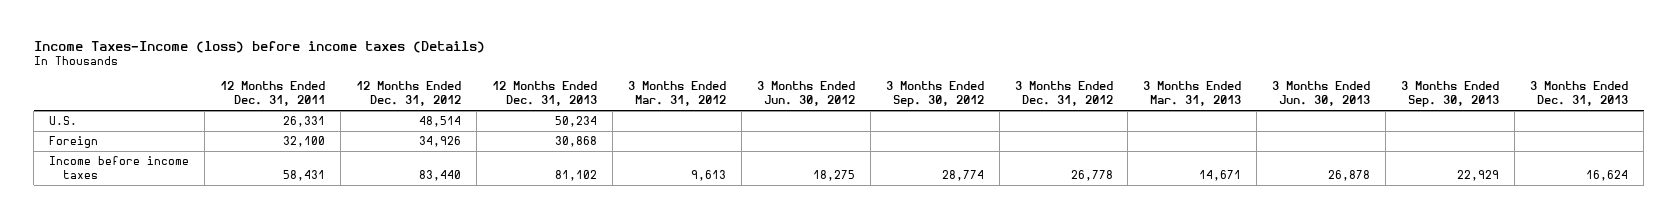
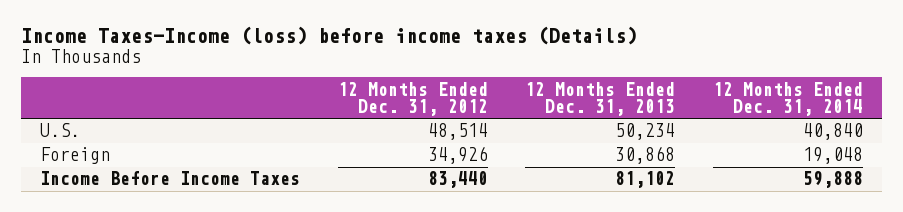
[220,81,326,107] 12 Months Ended Dec. 31, 2011 -> none
[627,81,726,107] 3 Months Ended Mar. 31, 2012 -> none
[756,81,855,107] 3 Months Ended Jun. 30, 2012 -> none
[885,81,984,108] 3 Months Ended Sep. 30, 2012 -> none
[1014,81,1113,107] 3 Months Ended Dec. 31, 2012 -> none
[1143,81,1242,107] 3 Months Ended Mar. 31, 2013 -> none
[1272,81,1371,107] 3 Months Ended Jun. 30, 2013 -> none
[1401,81,1500,108] 3 Months Ended Sep. 30, 2013 -> none
[1530,81,1629,107] 3 Months Ended Dec. 31, 2013 -> none
none -> [713,81,864,116] 12 Months Ended Dec. 31, 2014
[49,156,190,179] Income before income taxes -> [39,171,300,186] Income Before Income Taxes

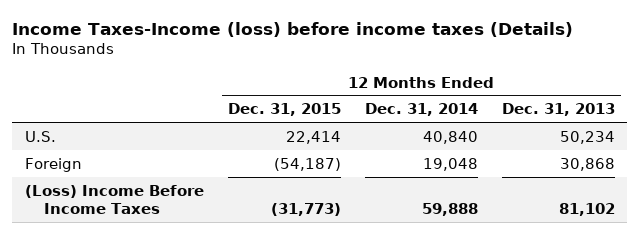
[337,81,488,116] 12 Months Ended Dec. 31, 2012 -> none
none -> [227,103,341,117] Dec. 31, 2015
[39,171,300,186] Income Before Income Taxes -> [24,184,204,215] (Loss) Income Before Income Taxes

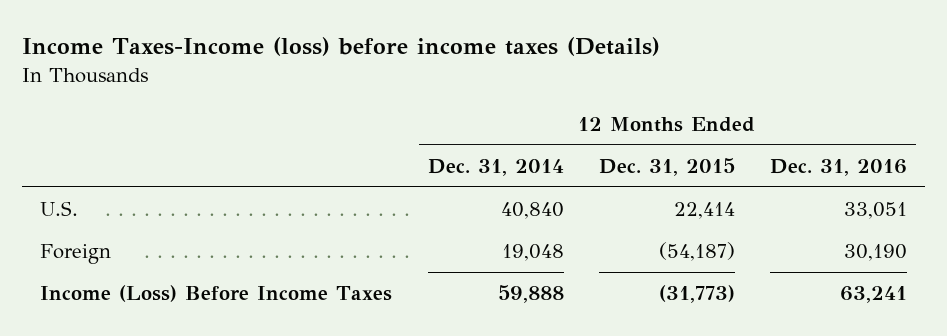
[502,103,616,117] Dec. 31, 2013 -> none
none -> [770,158,908,176] Dec. 31, 2016
[24,184,204,215] (Loss) Income Before Income Taxes -> [40,285,393,303] Income (Loss) Before Income Taxes

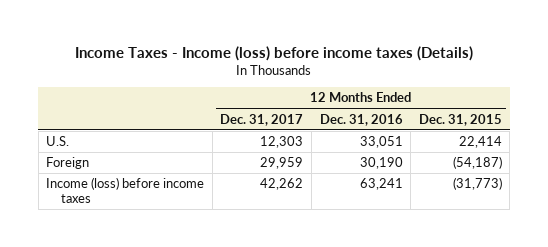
[22,37,661,57] Income Taxes-Income (loss) before income taxes (Details) -> [75,45,474,61] Income Taxes - Income (loss) before income taxes (Details)
[427,158,564,176] Dec. 31, 2014 -> none
none -> [220,113,304,126] Dec. 31, 2017
[40,285,393,303] Income (Loss) Before Income Taxes -> [46,177,205,203] Income (loss) before income taxes

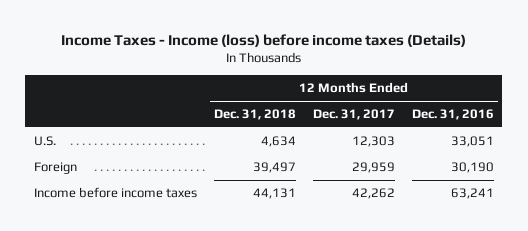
[418,113,502,126] Dec. 31, 2015 -> none
none -> [213,109,296,121] Dec. 31, 2018
[46,177,205,203] Income (loss) before income taxes -> [33,187,197,199] Income before income taxes

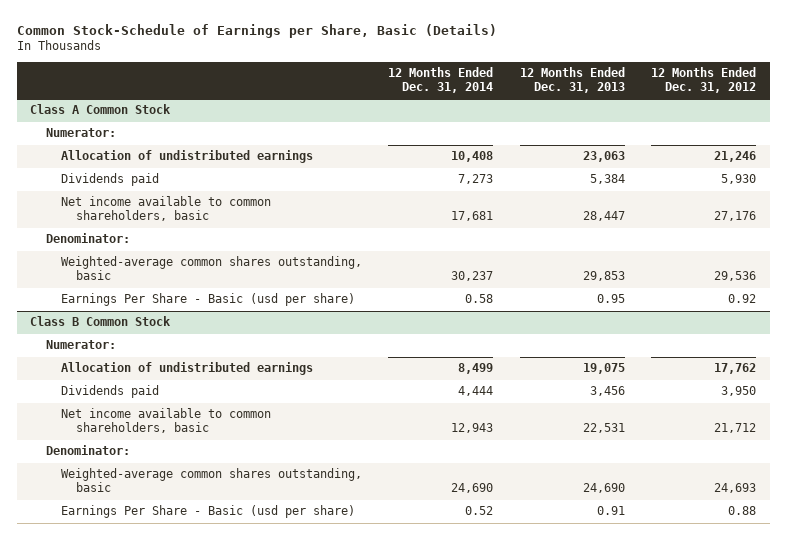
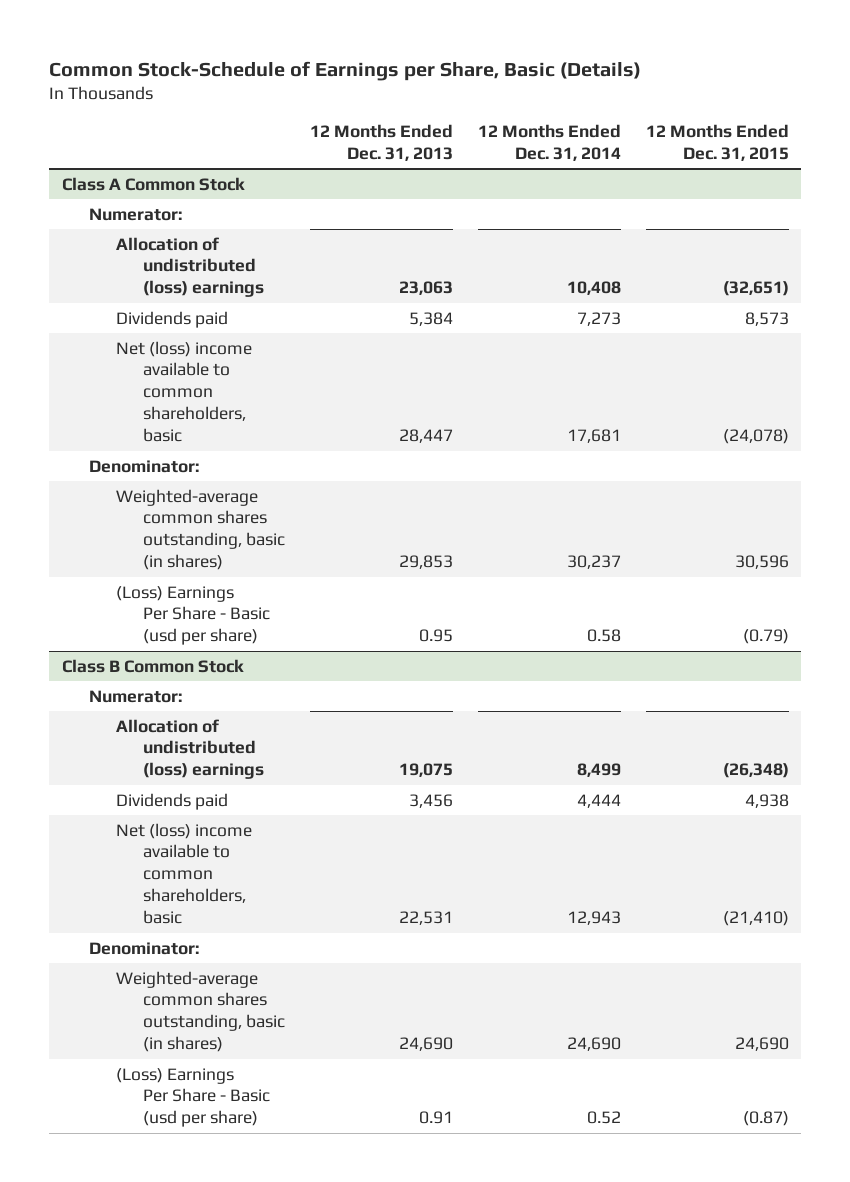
[651,67,757,94] 12 Months Ended Dec. 31, 2012 -> none
none -> [645,124,789,162] 12 Months Ended Dec. 31, 2015
[60,150,313,164] Allocation of undistributed earnings -> [116,236,265,298] Allocation of undistributed (loss) earnings
[60,196,271,222] Net income available to common shareholders, basic -> [116,340,253,443] Net (loss) income available to common shareholders, basic
[60,256,362,281] Weighted-average common shares outstanding, basic -> [116,488,286,571] Weighted-average common shares outstanding, basic (in shares)
[60,293,355,307] Earnings Per Share - Basic (usd per share) -> [116,585,271,646] (Loss) Earnings Per Share - Basic (usd per share)
[60,362,313,376] Allocation of undistributed earnings -> [116,718,265,780] Allocation of undistributed (loss) earnings
[60,408,271,434] Net income available to common shareholders, basic -> [116,822,253,925] Net (loss) income available to common shareholders, basic
[60,468,362,493] Weighted-average common shares outstanding, basic -> [116,970,286,1053] Weighted-average common shares outstanding, basic (in shares)
[60,505,355,519] Earnings Per Share - Basic (usd per share) -> [116,1067,271,1128] (Loss) Earnings Per Share - Basic (usd per share)

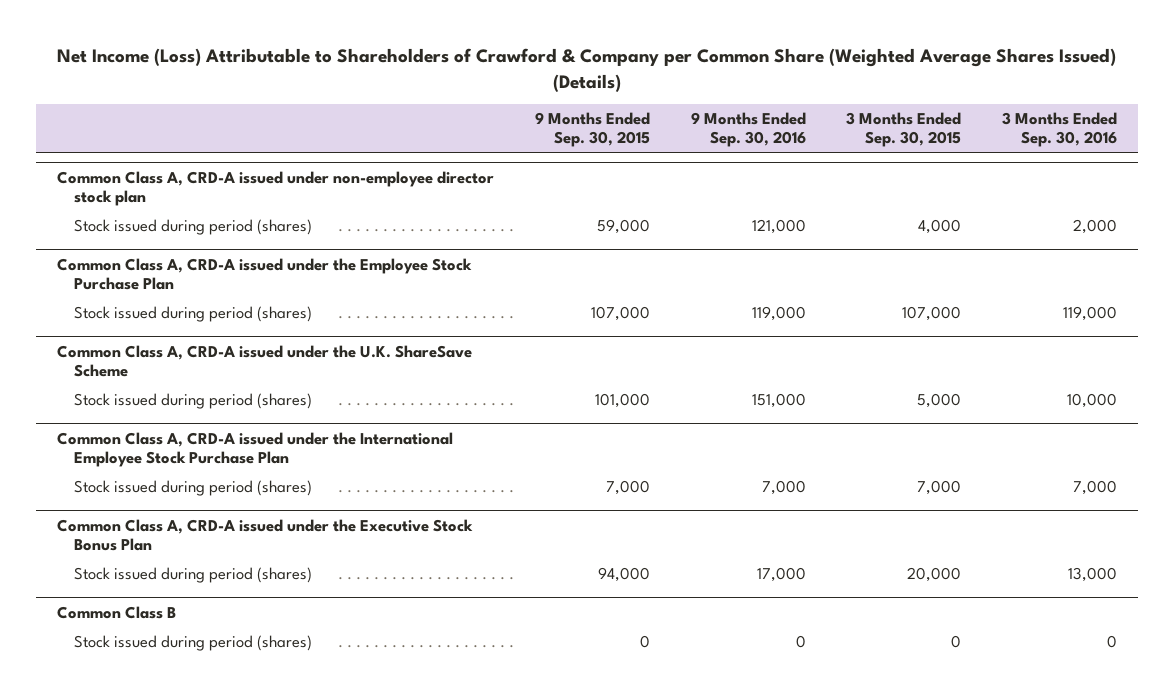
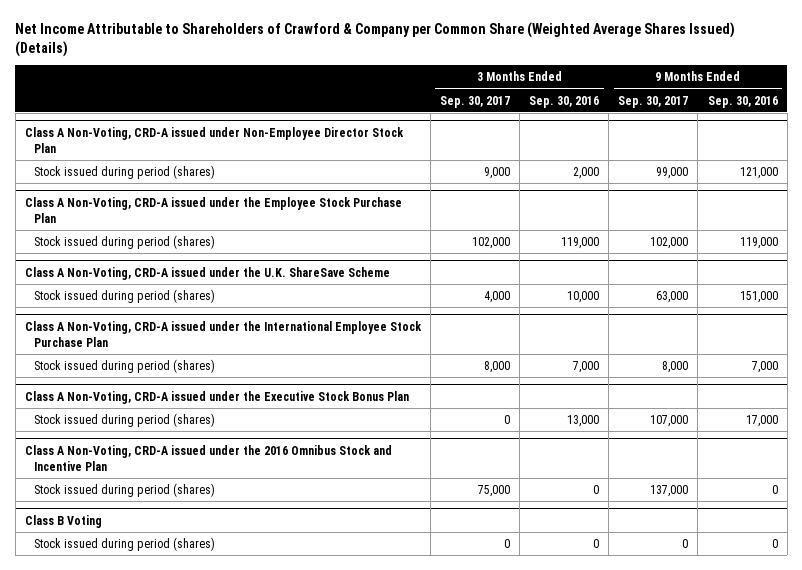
[57,47,1117,92] Net Income (Loss) Attributable to Shareholders of Crawford & Company per Common Share (Weighted Average Shares Issued) (Details) -> [15,22,736,58] Net Income Attributable to Shareholders of Crawford & Company per Common Share (Weighted Average Shares Issued) (Details)
[534,111,650,148] 9 Months Ended Sep. 30, 2015 -> none
[846,111,962,148] 3 Months Ended Sep. 30, 2015 -> none
none -> [439,95,510,108] Sep. 30, 2017
none -> [618,95,689,108] Sep. 30, 2017
[56,170,494,206] Common Class A, CRD-A issued under non-employee director stock plan -> [24,126,404,153] Class A Non-Voting, CRD-A issued under Non-Employee Director Stock Plan
[56,257,472,290] Common Class A, CRD-A issued under the Employee Stock Purchase Plan -> [24,196,402,223] Class A Non-Voting, CRD-A issued under the Employee Stock Purchase Plan
[56,344,472,377] Common Class A, CRD-A issued under the U.K. ShareSave Scheme -> [24,266,390,280] Class A Non-Voting, CRD-A issued under the U.K. ShareSave Scheme
[56,431,453,467] Common Class A, CRD-A issued under the International Employee Stock Purchase Plan -> [24,320,422,347] Class A Non-Voting, CRD-A issued under the International Employee Stock Purchase Plan
[56,518,473,551] Common Class A, CRD-A issued under the Executive Stock Bonus Plan -> [24,390,409,404] Class A Non-Voting, CRD-A issued under the Executive Stock Bonus Plan
[56,605,176,619] Common Class B -> none
none -> [24,444,392,471] Class A Non-Voting, CRD-A issued under the 2016 Omnibus Stock and Incentive Plan
none -> [24,514,102,528] Class B Voting
none -> [34,537,216,552] Stock issued during period (shares)

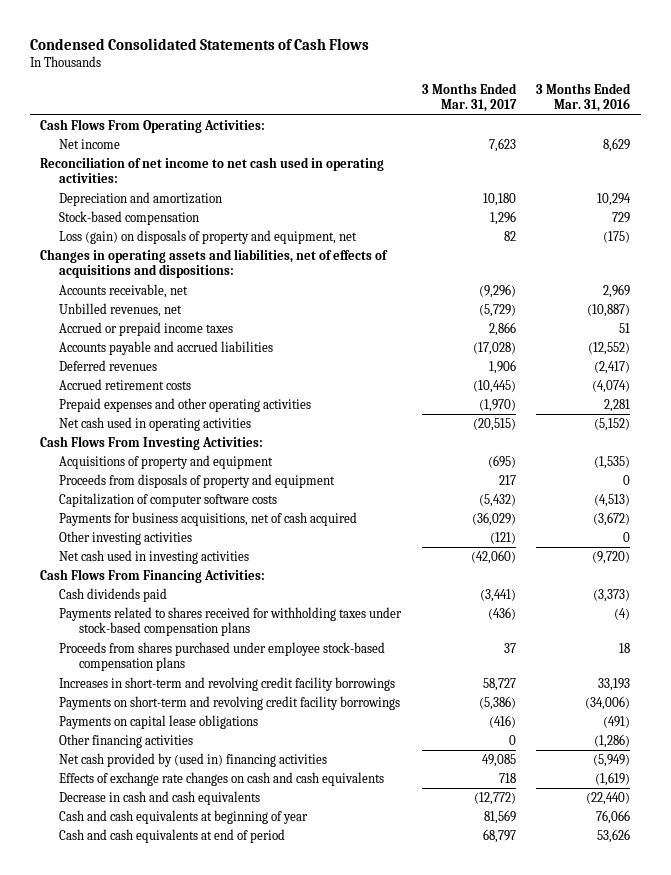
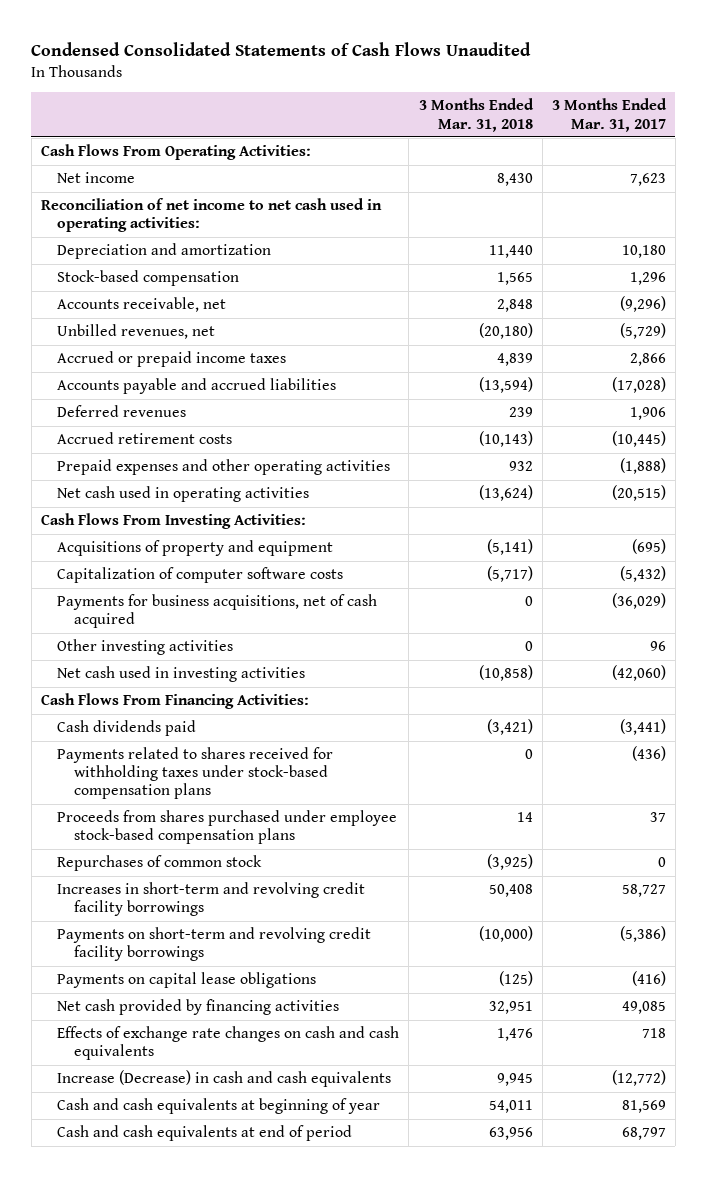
[29,37,369,50] Condensed Consolidated Statements of Cash Flows -> [31,41,532,56] Condensed Consolidated Statements of Cash Flows Unaudited
[536,83,632,113] 3 Months Ended Mar. 31, 2016 -> none
none -> [418,98,534,132] 3 Months Ended Mar. 31, 2018
[59,230,358,245] Loss (gain) on disposals of property and equipment, net -> none
[40,249,389,279] Changes in operating assets and liabilities, net of effects of acquisitions and dispositions: -> none
[478,399,516,413] (1,970) -> [619,458,666,475] (1,888)
[59,474,336,489] Proceeds from disposals of property and equipment -> none
[489,532,516,545] (121) -> [649,641,666,652] 96
none -> [57,855,263,872] Repurchases of common stock
[59,734,194,749] Other financing activities -> none
[59,753,328,768] Net cash provided by (used in) financing activities -> [57,999,340,1016] Net cash provided by financing activities
[59,791,261,806] Decrease in cash and cash equivalents -> [57,1070,392,1088] Increase (Decrease) in cash and cash equivalents

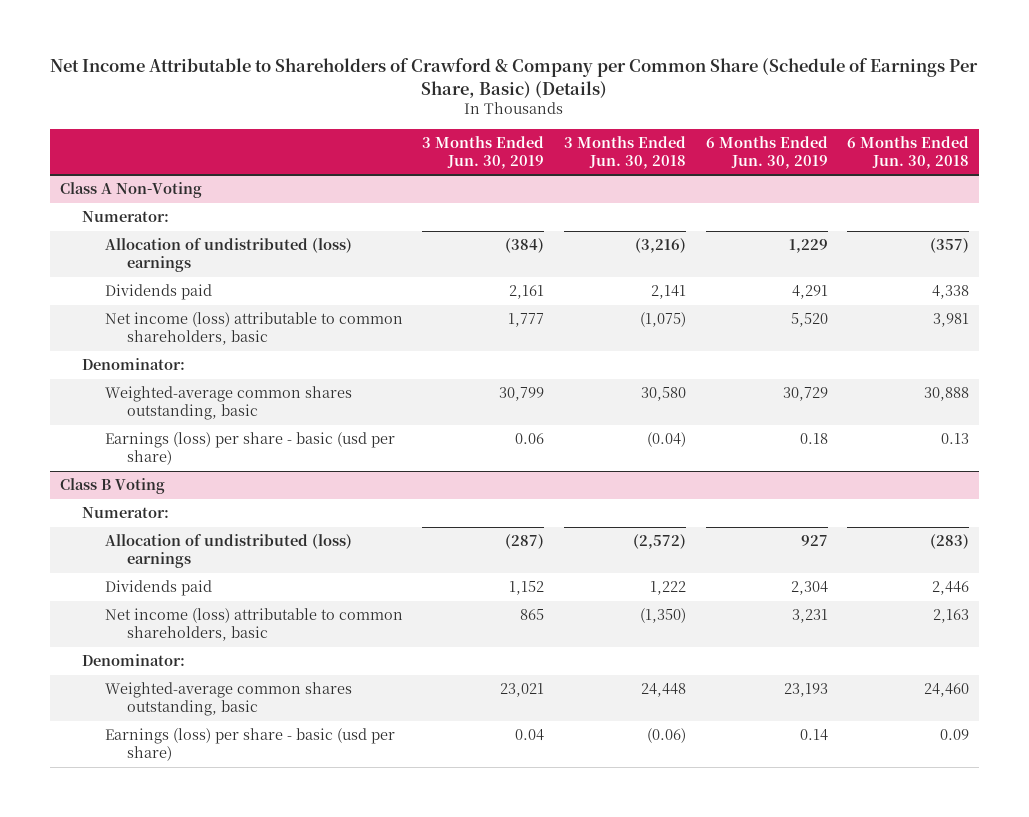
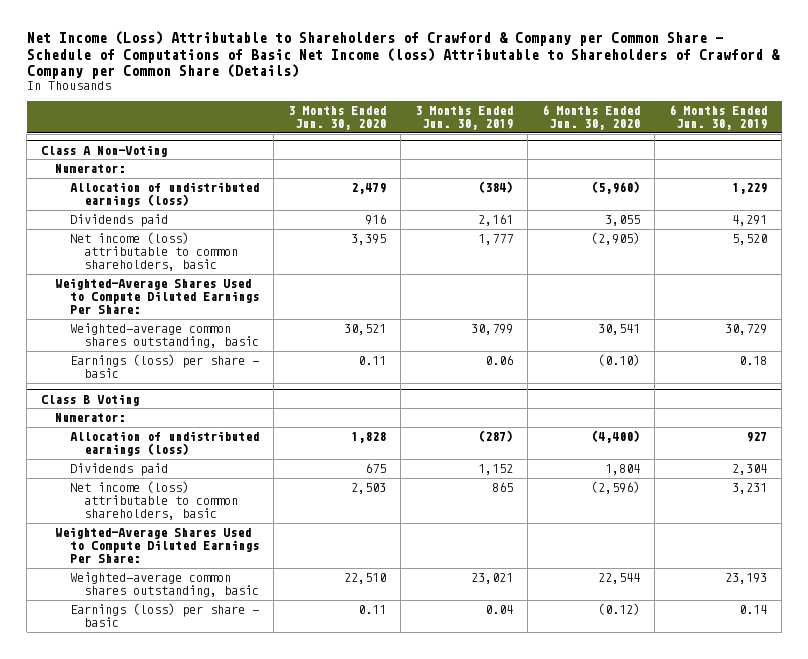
[50,58,979,98] Net Income Attributable to Shareholders of Crawford & Company per Common Share (Schedule of Earnings Per Share, Basic) (Details) -> [26,31,781,80] Net Income (Loss) Attributable to Shareholders of Crawford & Company per Common Share - Schedule of Computations of Basic Net Income (loss) Attributable to Shareholders of Crawford & Company per Common Share (Details)
[563,135,686,169] 3 Months Ended Jun. 30, 2018 -> none
[847,135,970,169] 6 Months Ended Jun. 30, 2018 -> none
none -> [287,106,386,131] 3 Months Ended Jun. 30, 2020
none -> [542,105,641,131] 6 Months Ended Jun. 30, 2020
[104,238,352,273] Allocation of undistributed (loss) earnings -> [69,182,259,208] Allocation of undistributed earnings (loss)
[82,358,186,371] Denominator: -> none
none -> [55,278,259,315] Weighted-Average Shares Used to Compute Diluted Earnings Per Share:
[104,432,395,466] Earnings (loss) per share - basic (usd per share) -> [69,354,259,379] Earnings (loss) per share - basic
[104,534,352,569] Allocation of undistributed (loss) earnings -> [69,431,259,457] Allocation of undistributed earnings (loss)
[82,654,186,667] Denominator: -> none
none -> [55,527,259,564] Weighted-Average Shares Used to Compute Diluted Earnings Per Share:
[104,728,395,762] Earnings (loss) per share - basic (usd per share) -> [69,603,259,628] Earnings (loss) per share - basic

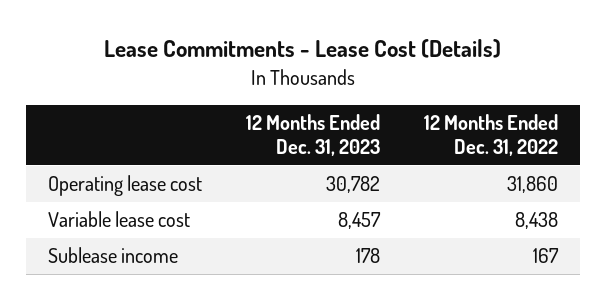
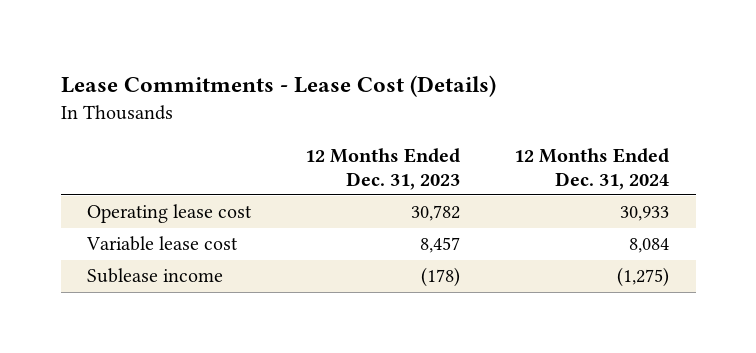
[424,114,559,156] 12 Months Ended Dec. 31, 2022 -> none
none -> [513,147,669,190] 12 Months Ended Dec. 31, 2024
[356,248,381,264] 178 -> [421,267,461,288] (178)

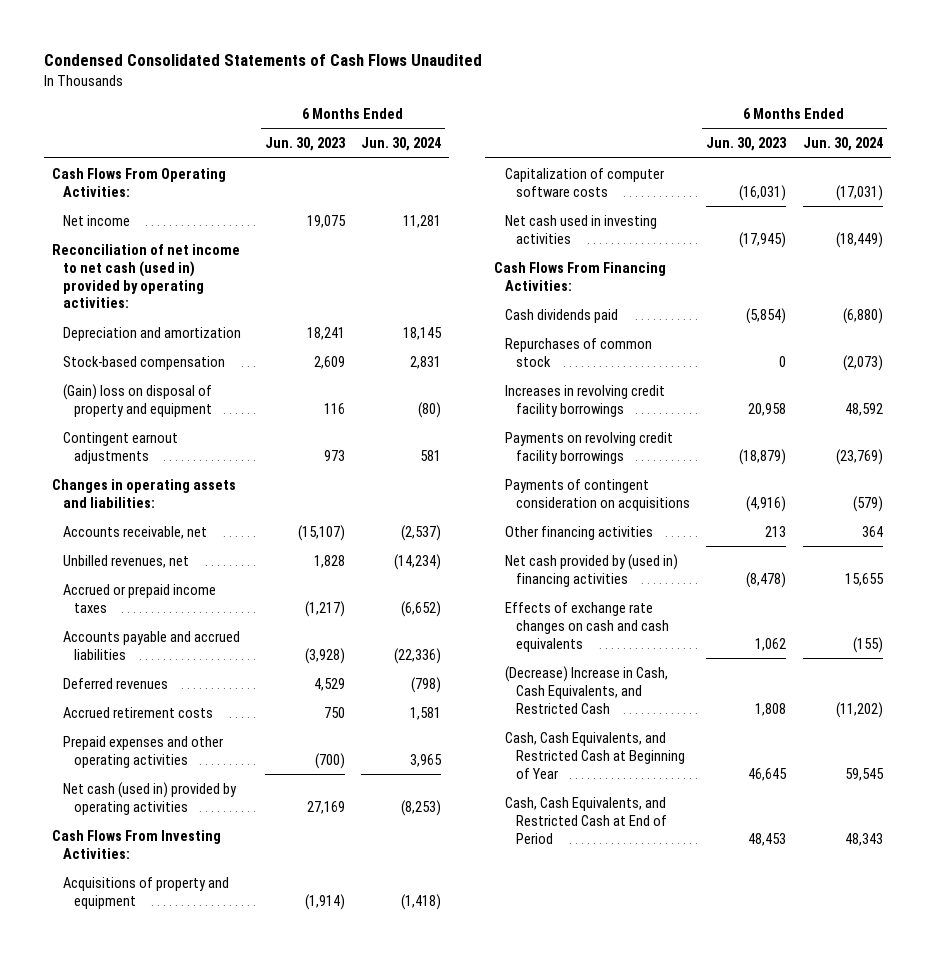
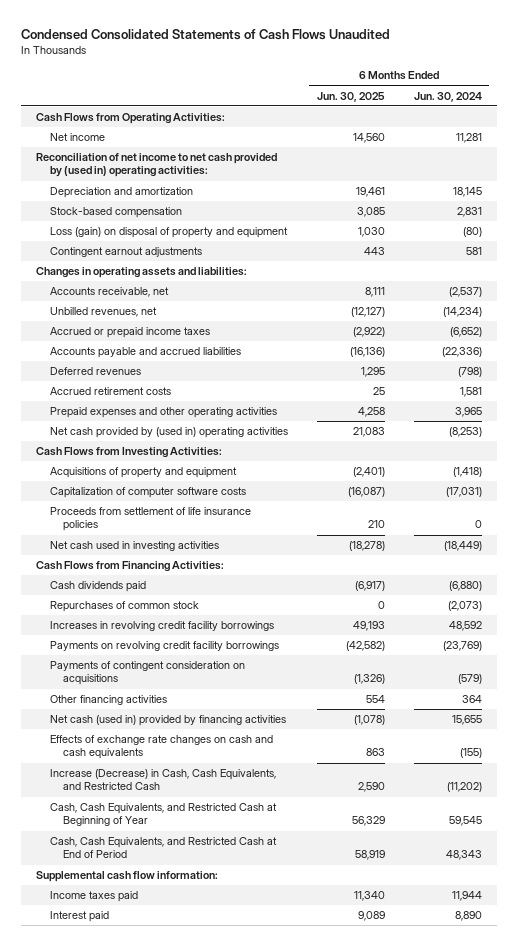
[264,137,346,152] Jun. 30, 2023 -> none
none -> [316,91,385,102] Jun. 30, 2025
[52,167,227,197] Cash Flows From Operating Activities: -> [36,113,226,125] Cash Flows from Operating Activities:
[52,243,241,309] Reconciliation of net income to net cash (used in) provided by operating activities: -> [36,153,278,178] Reconciliation of net income to net cash provided by (used in) operating activities:
[63,383,213,417] (Gain) loss on disposal of property and equipment -> [49,227,288,239] Loss (gain) on disposal of property and equipment
[63,781,238,815] Net cash (used in) provided by operating activities -> [49,427,288,439] Net cash provided by (used in) operating activities
[52,829,222,859] Cash Flows From Investing Activities: -> [36,447,223,459] Cash Flows from Investing Activities:
none -> [49,507,251,532] Proceeds from settlement of life insurance policies
[493,261,666,291] Cash Flows From Financing Activities: -> [36,561,225,573] Cash Flows from Financing Activities:
[504,553,678,587] Net cash provided by (used in) financing activities -> [49,715,286,727] Net cash (used in) provided by financing activities
[504,665,668,714] (Decrease) Increase in Cash, Cash Equivalents, and Restricted Cash -> [49,769,276,791] Increase (Decrease) in Cash, Cash Equivalents, and Restricted Cash
none -> [36,871,219,883] Supplemental cash flow information:
none -> [49,891,138,903] Income taxes paid
none -> [49,911,109,923] Interest paid

